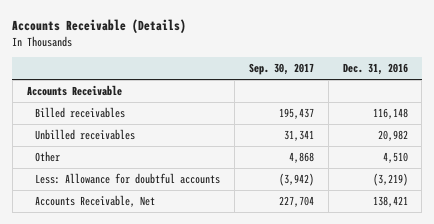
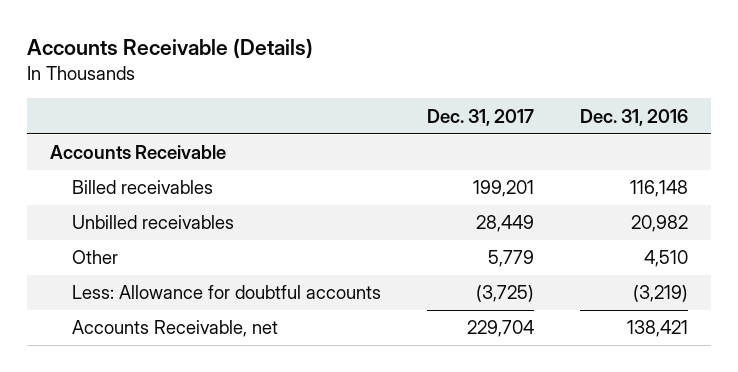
[248,63,314,76] Sep. 30, 2017 -> none
none -> [427,108,535,126] Dec. 31, 2017
[35,194,156,207] Accounts Receivable, Net -> [72,320,279,338] Accounts Receivable, net

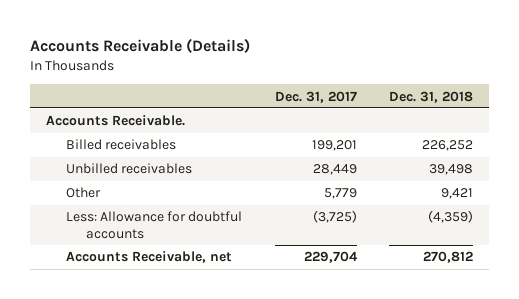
[580,108,689,126] Dec. 31, 2016 -> none
none -> [389,90,474,103] Dec. 31, 2018
[49,145,226,160] Accounts Receivable -> [46,115,186,127] Accounts Receivable.

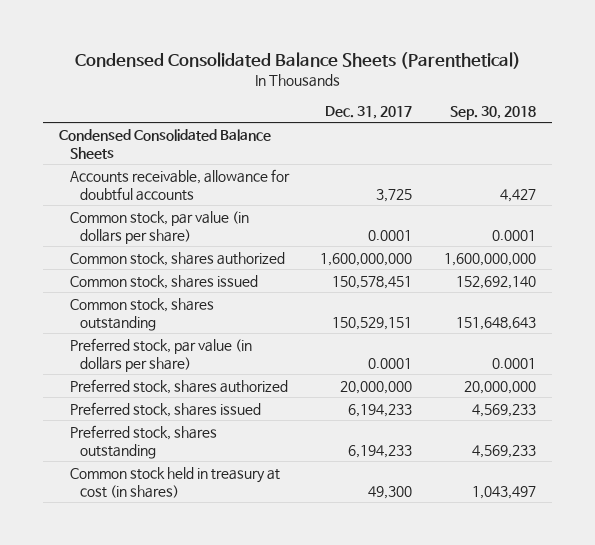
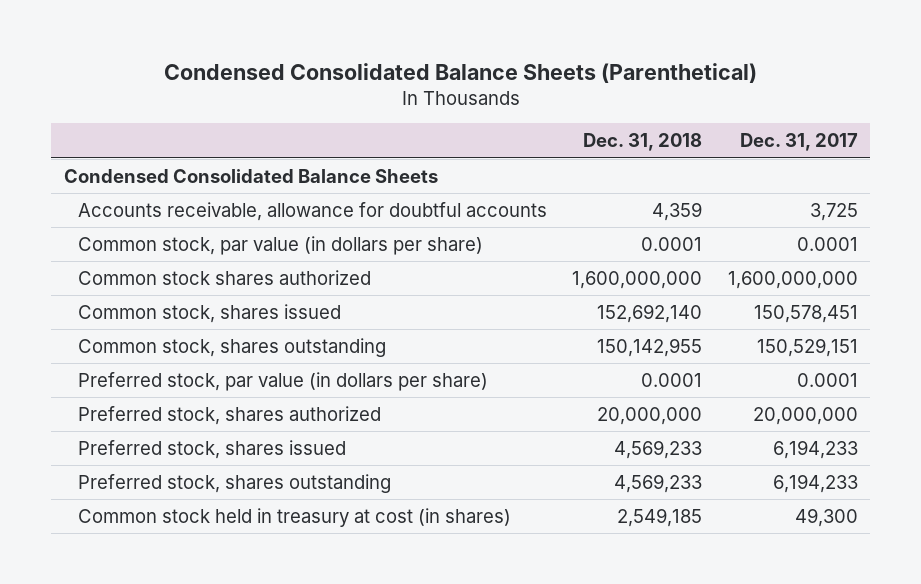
[450,105,537,120] Sep. 30, 2018 -> none
none -> [583,133,703,152] Dec. 31, 2018
[69,251,285,266] Common stock, shares authorized -> [77,269,371,285] Common stock shares authorized

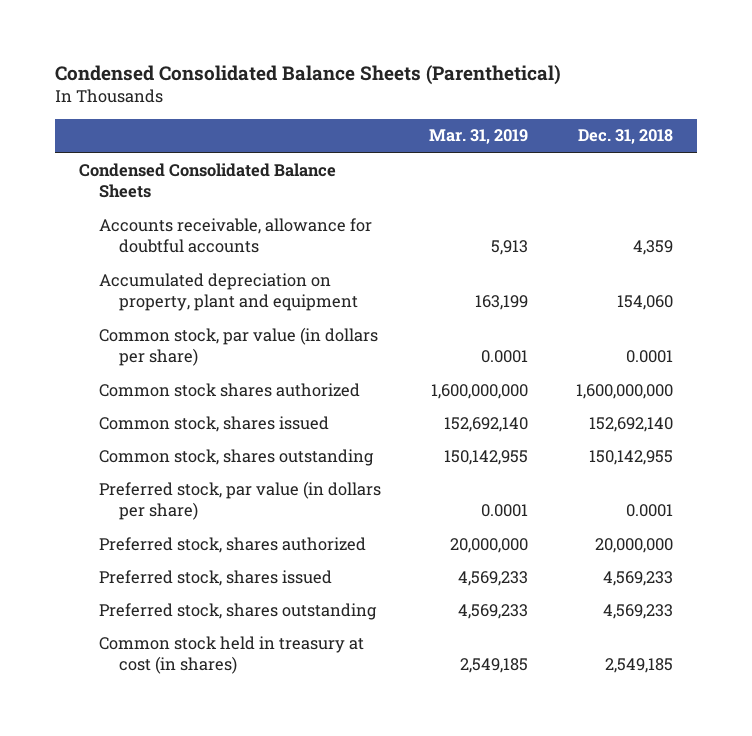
[739,133,858,152] Dec. 31, 2017 -> none
none -> [428,129,528,145] Mar. 31, 2019
none -> [98,272,359,311] Accumulated depreciation on property, plant and equipment

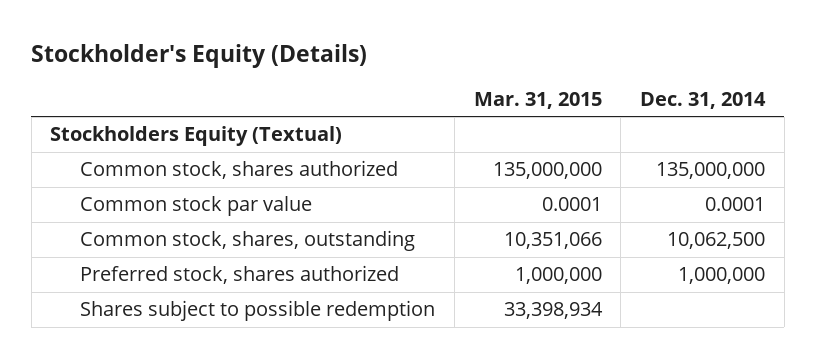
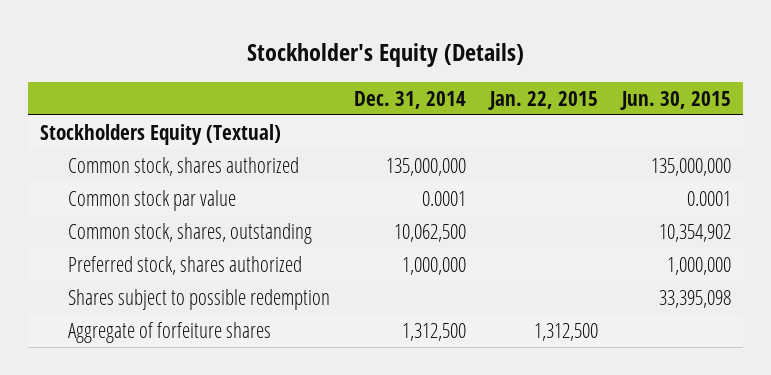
[473,91,602,109] Mar. 31, 2015 -> none
none -> [488,90,599,110] Jan. 22, 2015
none -> [620,90,732,110] Jun. 30, 2015
none -> [67,321,271,343] Aggregate of forfeiture shares

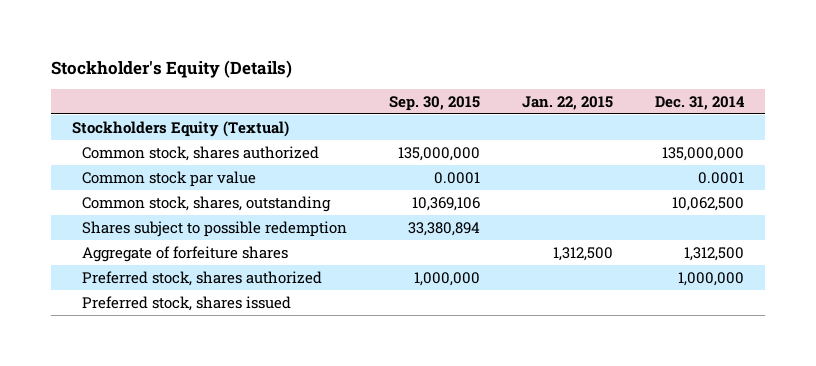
[620,90,732,110] Jun. 30, 2015 -> none
none -> [389,95,481,111] Sep. 30, 2015
[67,255,302,275] Preferred stock, shares authorized -> [82,270,323,286] Preferred stock, shares authorized
none -> [82,295,292,311] Preferred stock, shares issued

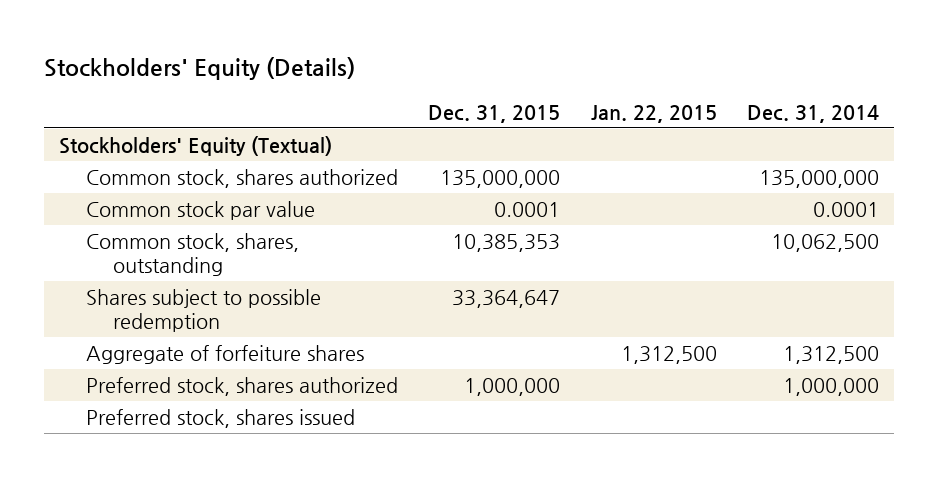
[50,59,292,78] Stockholder's Equity (Details) -> [44,57,356,81] Stockholders' Equity (Details)
[389,95,481,111] Sep. 30, 2015 -> none
none -> [428,104,561,123] Dec. 31, 2015
[71,120,289,137] Stockholders Equity (Textual) -> [59,136,333,157] Stockholders' Equity (Textual)

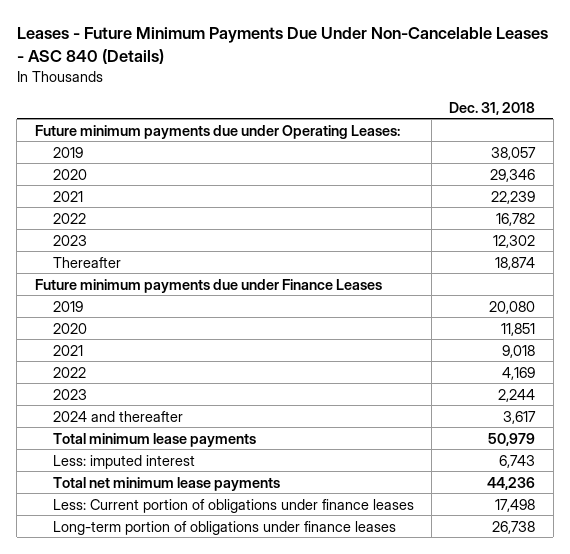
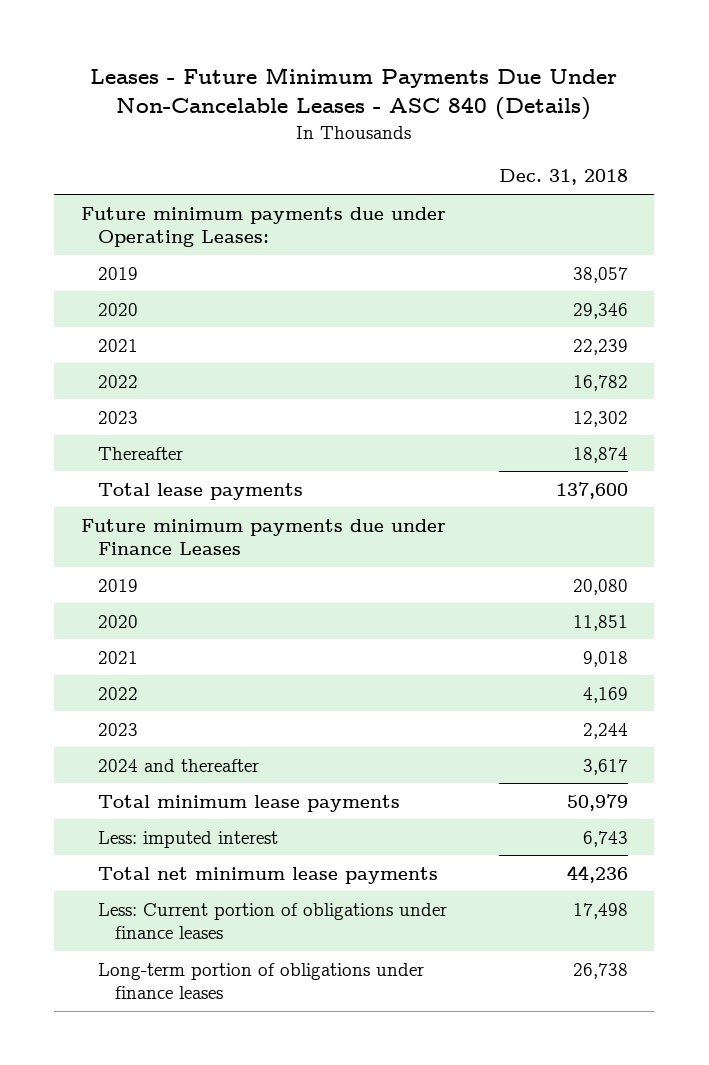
none -> [97,482,303,500] Total lease payments

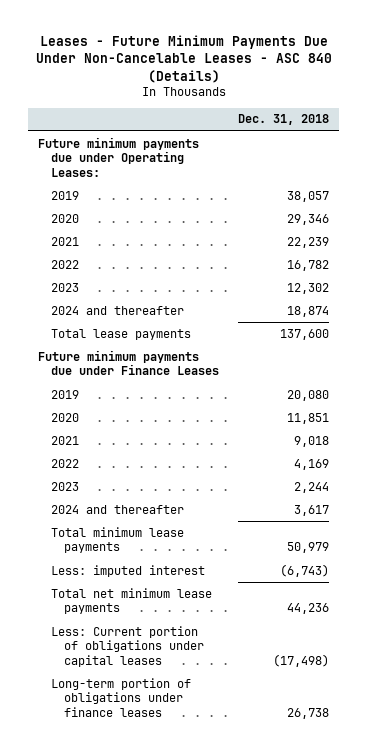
[97,446,183,460] Thereafter -> [50,305,184,315] 2024 and thereafter
[583,830,629,847] 6,743 -> [280,563,330,577] (6,743)
[97,902,447,940] Less: Current portion of obligations under finance leases -> [50,625,204,667] Less: Current portion of obligations under capital leases
[573,902,629,919] 17,498 -> [273,653,330,667] (17,498)

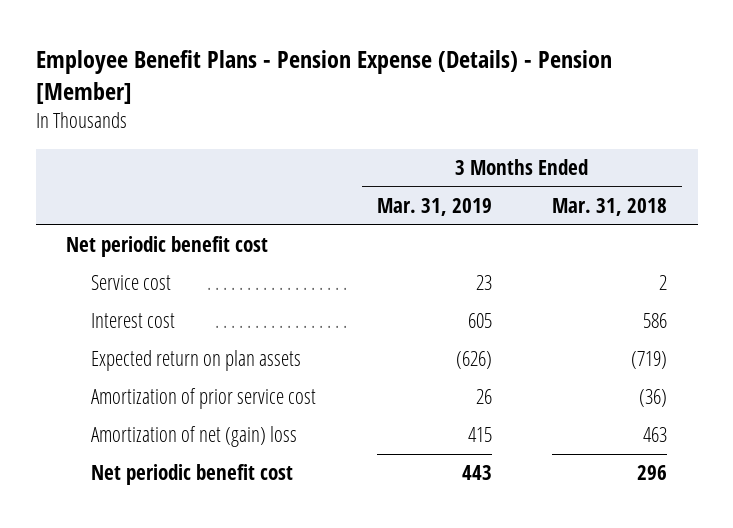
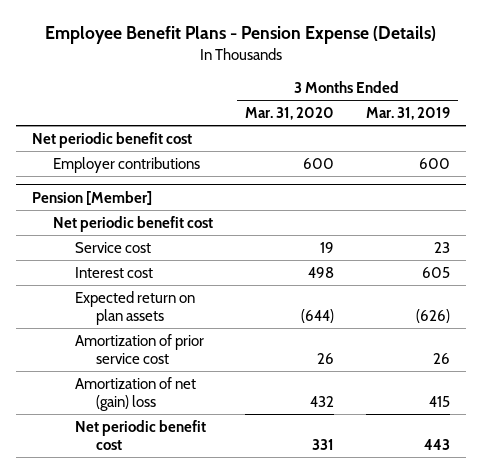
[35,49,612,104] Employee Benefit Plans - Pension Expense (Details) - Pension [Member] -> [44,26,436,45] Employee Benefit Plans - Pension Expense (Details)
[552,198,668,217] Mar. 31, 2018 -> none
none -> [244,107,334,121] Mar. 31, 2020
none -> [53,156,201,173] Employer contributions
none -> [31,190,152,205] Pension [Member]
none -> [53,215,214,232] Net periodic benefit cost

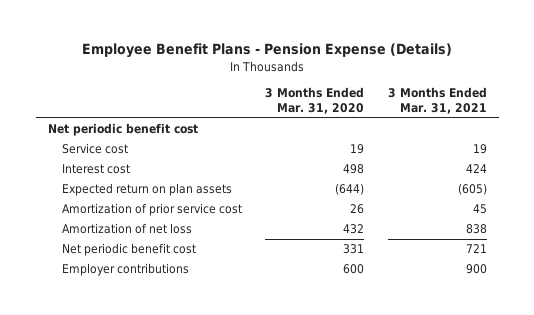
[365,107,450,121] Mar. 31, 2019 -> none
none -> [387,87,487,115] 3 Months Ended Mar. 31, 2021
[31,190,152,205] Pension [Member] -> none
[53,215,214,232] Net periodic benefit cost -> none
[74,376,196,411] Amortization of net (gain) loss -> [61,223,192,235] Amortization of net loss
[53,156,201,173] Employer contributions -> [61,263,189,277] Employer contributions

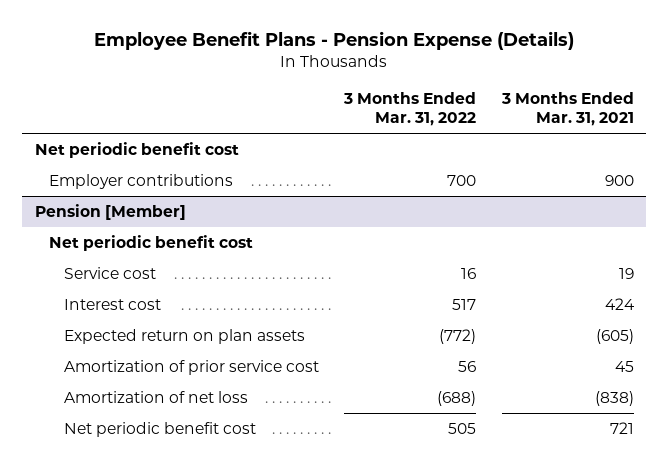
[265,87,365,115] 3 Months Ended Mar. 31, 2020 -> none
none -> [343,91,477,126] 3 Months Ended Mar. 31, 2022
[61,263,189,277] Employer contributions -> [49,174,234,190] Employer contributions
none -> [34,204,186,221] Pension [Member]
none -> [49,235,254,252] Net periodic benefit cost
[465,224,487,235] 838 -> [594,391,634,407] (838)

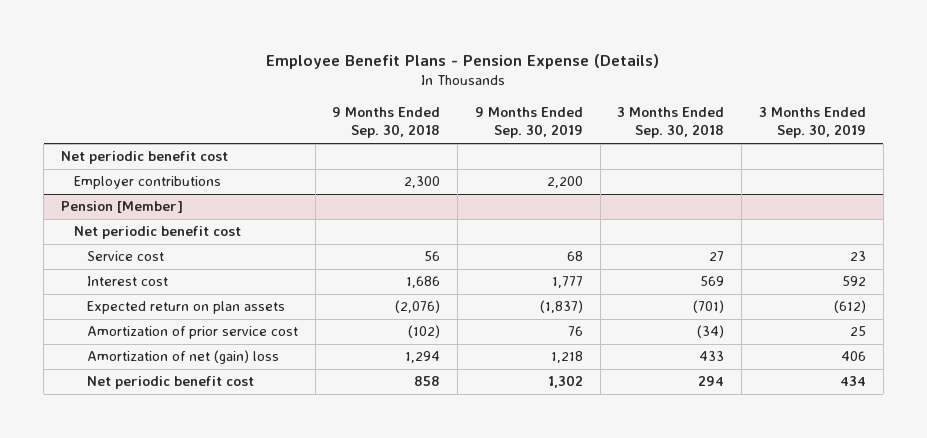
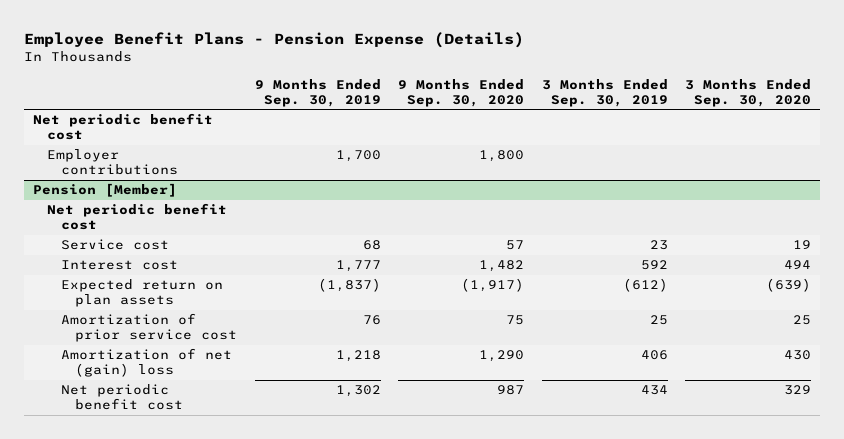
[332,106,441,139] 9 Months Ended Sep. 30, 2018 -> none
[617,106,725,139] 3 Months Ended Sep. 30, 2018 -> none
none -> [398,78,525,107] 9 Months Ended Sep. 30, 2020
none -> [685,78,812,107] 3 Months Ended Sep. 30, 2020
[546,176,583,189] 2,200 -> [335,150,381,163] 1,700

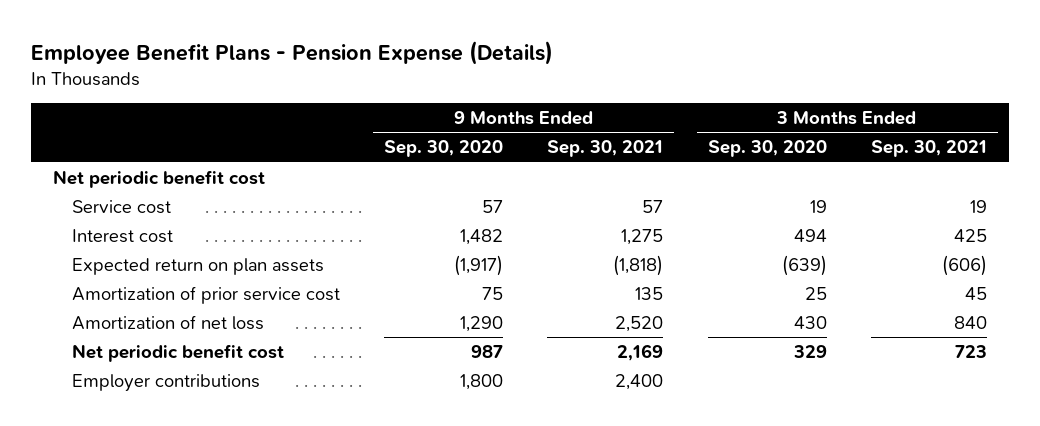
[254,78,381,107] 9 Months Ended Sep. 30, 2019 -> none
[541,78,668,107] 3 Months Ended Sep. 30, 2019 -> none
none -> [547,140,664,158] Sep. 30, 2021
none -> [870,140,987,158] Sep. 30, 2021
[33,183,178,198] Pension [Member] -> none
[47,203,228,231] Net periodic benefit cost -> none
[61,348,233,378] Amortization of net (gain) loss -> [72,314,265,330] Amortization of net loss
[47,149,179,176] Employer contributions -> [72,373,261,392] Employer contributions

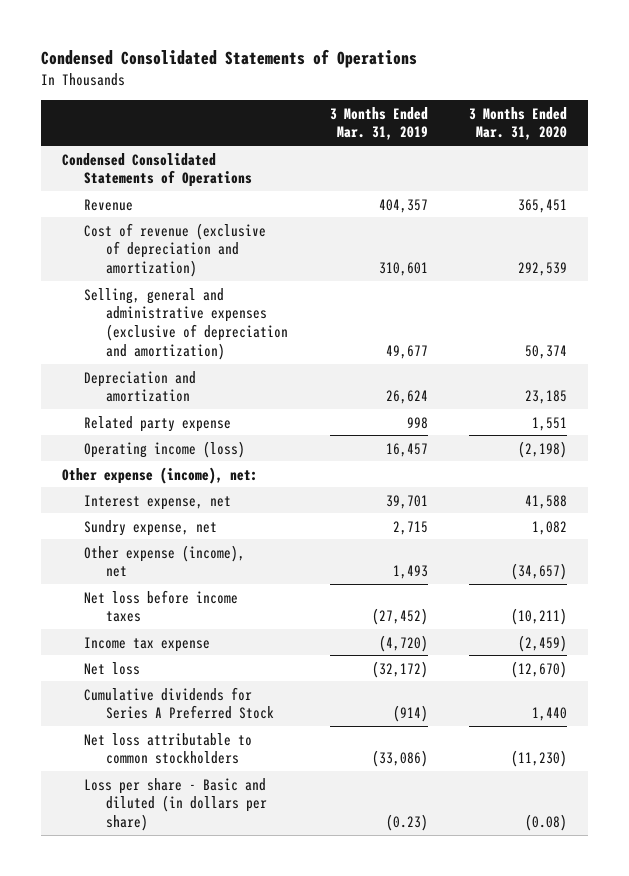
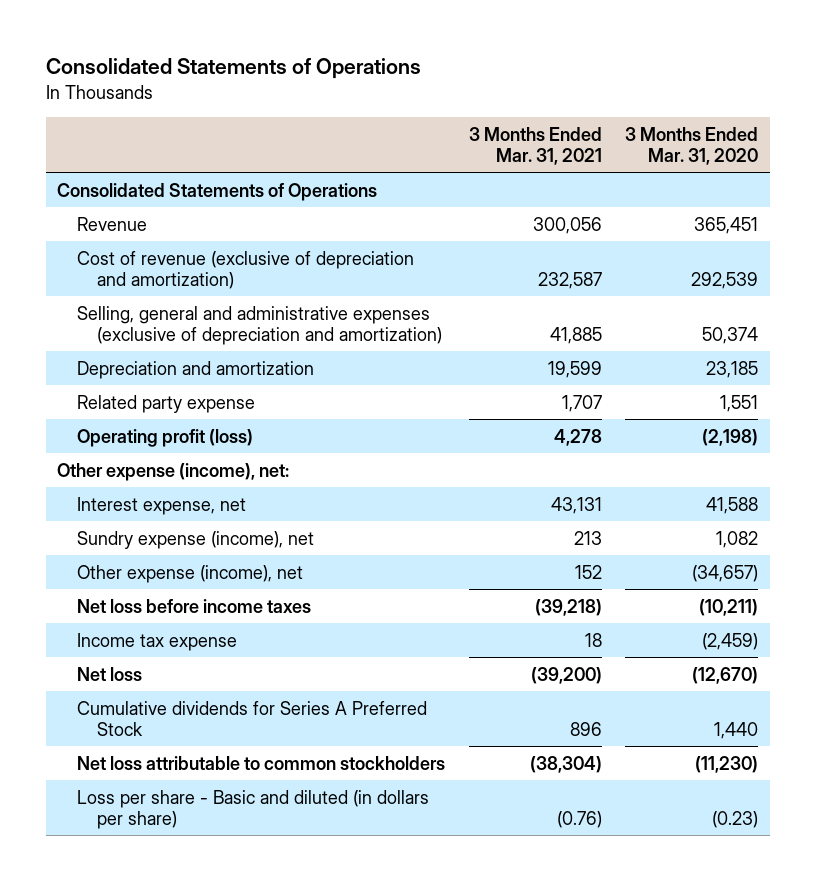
[40,49,417,69] Condensed Consolidated Statements of Operations -> [45,58,421,80] Consolidated Statements of Operations
[329,106,428,141] 3 Months Ended Mar. 31, 2019 -> none
none -> [468,126,602,165] 3 Months Ended Mar. 31, 2021
[61,152,252,188] Condensed Consolidated Statements of Operations -> [57,182,378,201] Consolidated Statements of Operations
[83,440,245,458] Operating income (loss) -> [77,428,254,447] Operating profit (loss)
[83,519,217,536] Sundry expense, net -> [77,530,315,549] Sundry expense (income), net
[525,814,568,832] (0.08) -> [712,810,759,828] (0.23)

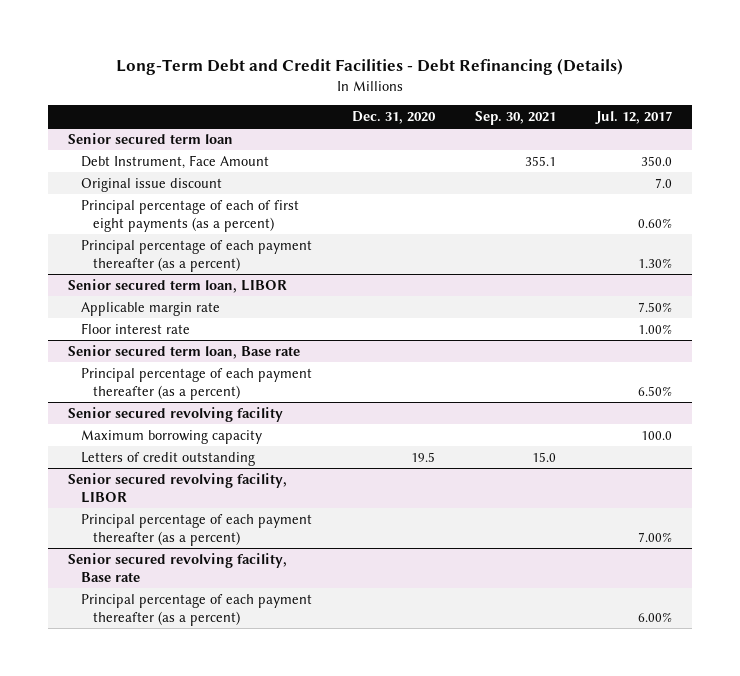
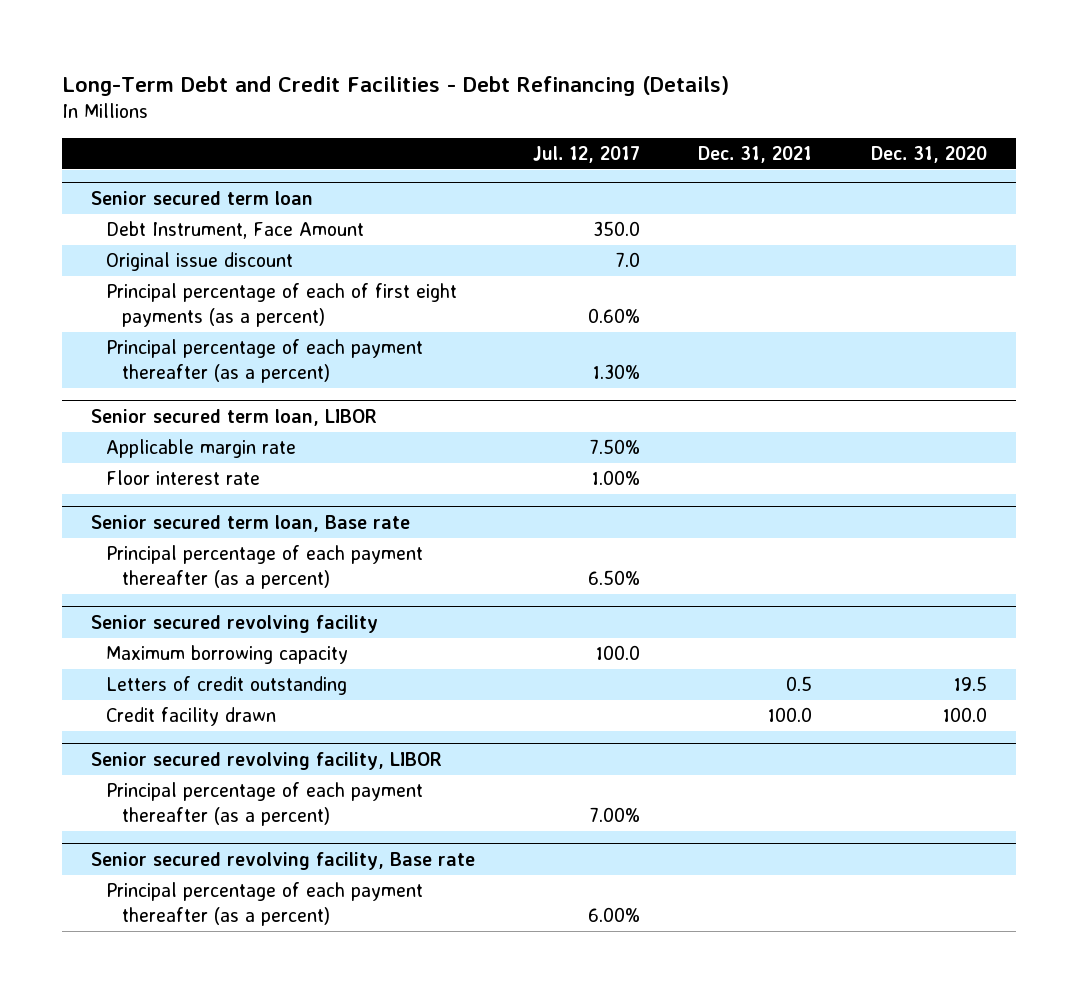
[474,111,556,126] Sep. 30, 2021 -> none
none -> [698,145,813,163] Dec. 31, 2021
none -> [106,707,277,727] Credit facility drawn

